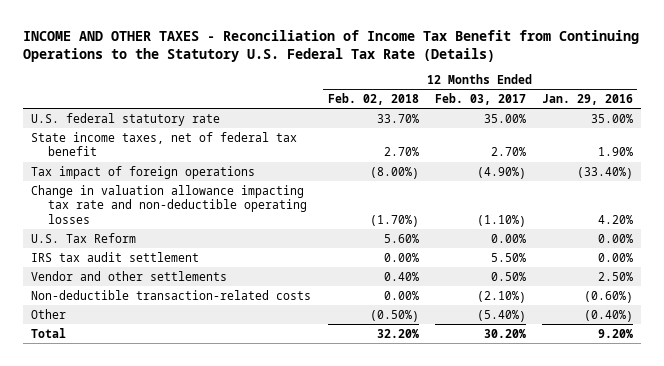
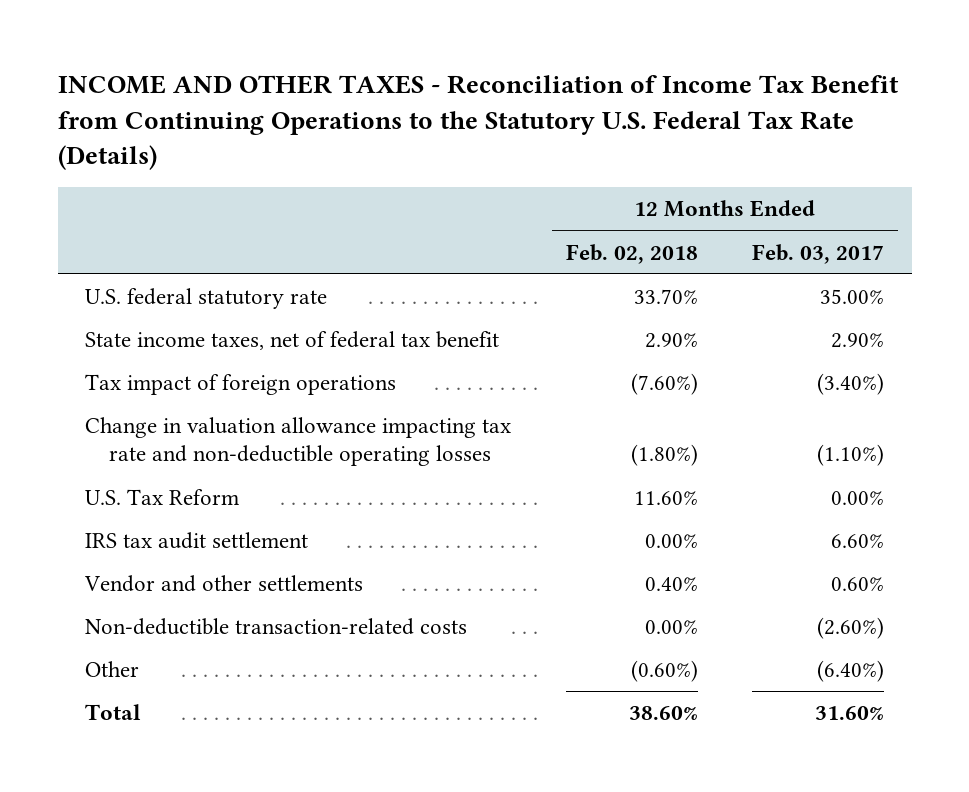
[542,93,634,105] Jan. 29, 2016 -> none
[383,147,419,157] 2.70% -> [644,333,698,349] 2.90%
[490,147,526,157] 2.70% -> [831,333,885,349] 2.90%
[369,166,419,179] (8.00%) -> [630,373,698,396] (7.60%)
[476,166,526,179] (4.90%) -> [817,373,885,396] (3.40%)
[369,214,419,227] (1.70%) -> [630,444,698,467] (1.80%)
[383,233,419,243] 5.60% -> [633,491,698,506] 11.60%
[490,252,526,262] 5.50% -> [831,534,885,549] 6.60%
[490,271,526,281] 0.50% -> [831,577,885,592] 0.60%
[476,290,526,303] (2.10%) -> [817,617,885,640] (2.60%)
[369,309,419,322] (0.50%) -> [630,660,698,683] (0.60%)
[476,309,526,322] (5.40%) -> [817,660,885,683] (6.40%)
[376,328,419,338] 32.20% -> [628,706,698,721] 38.60%
[483,328,526,338] 30.20% -> [815,706,885,721] 31.60%

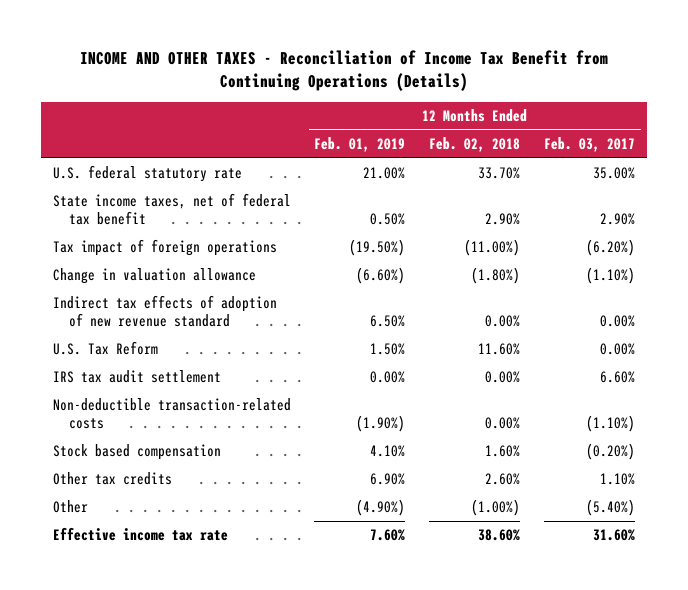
[57,75,899,171] INCOME AND OTHER TAXES - Reconciliation of Income Tax Benefit from Continuing Operations to the Statutory U.S. Federal Tax Rate (Details) -> [79,50,608,92] INCOME AND OTHER TAXES - Reconciliation of Income Tax Benefit from Continuing Operations (Details)
none -> [314,136,406,152] Feb. 01, 2019
[630,373,698,396] (7.60%) -> [464,239,521,257] (11.00%)
[817,373,885,396] (3.40%) -> [585,239,635,257] (6.20%)
[84,417,511,467] Change in valuation allowance impacting tax rate and non-deductible operating losses -> [52,268,256,285] Change in valuation allowance
none -> [52,295,277,328] Indirect tax effects of adoption of new revenue standard
[83,575,363,593] Vendor and other settlements -> none
[817,617,885,640] (2.60%) -> [585,415,635,433] (1.10%)
none -> [52,444,221,461] Stock based compensation
none -> [52,472,172,486] Other tax credits
[630,660,698,683] (0.60%) -> [471,499,521,517] (1.00%)
[817,660,885,683] (6.40%) -> [585,499,635,517] (5.40%)
[84,704,141,721] Total -> [52,527,228,542] Effective income tax rate

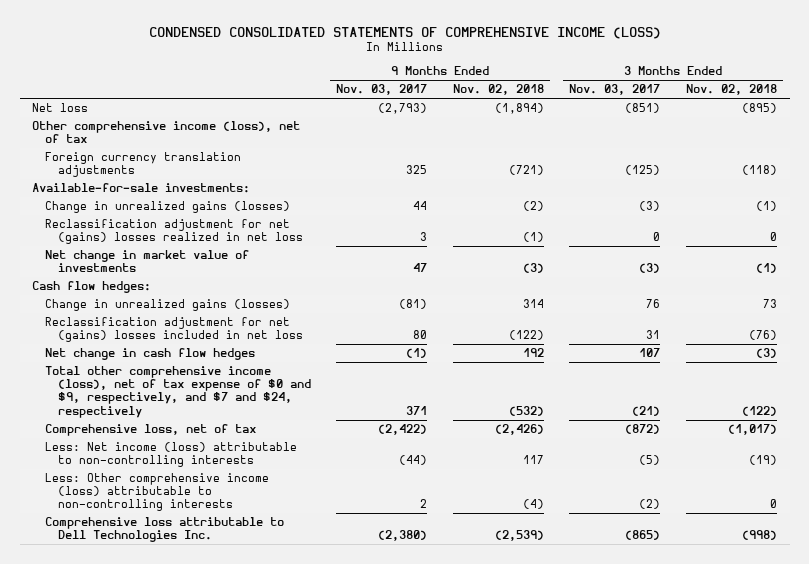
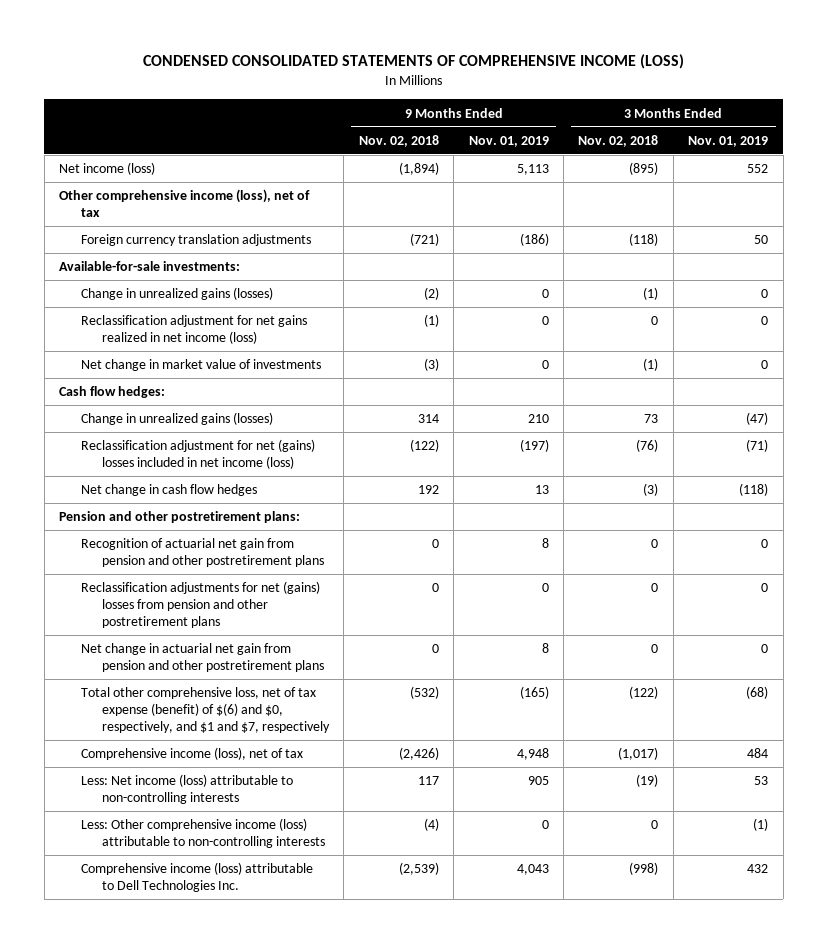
[336,84,428,96] Nov. 03, 2017 -> none
[569,84,661,96] Nov. 03, 2017 -> none
none -> [468,135,549,147] Nov. 01, 2019
none -> [688,135,769,147] Nov. 01, 2019
[32,103,89,113] Net loss -> [59,162,156,176] Net income (loss)
[45,219,303,245] Reclassification adjustment for net (gains) losses realized in net loss -> [80,315,307,345] Reclassification adjustment for net gains realized in net income (loss)
[45,317,303,343] Reclassification adjustment for net (gains) losses included in net loss -> [80,439,315,470] Reclassification adjustment for net (gains) losses included in net income (loss)
none -> [59,511,301,524] Pension and other postretirement plans:
none -> [80,538,325,568] Recognition of actuarial net gain from pension and other postretirement plans
none -> [80,581,320,628] Reclassification adjustments for net (gains) losses from pension and other postretirement plans
none -> [80,643,325,673] Net change in actuarial net gain from pension and other postretirement plans
[45,366,311,418] Total other comprehensive income (loss), net of tax expense of $0 and $9, respectively, and $7 and $24, respectively -> [80,687,331,733] Total other comprehensive loss, net of tax expense (benefit) of $(6) and $0, respectively, and $1 and $7, respectively
[45,424,257,437] Comprehensive loss, net of tax -> [80,747,303,761] Comprehensive income (loss), net of tax
[45,517,285,543] Comprehensive loss attributable to Dell Technologies Inc. -> [80,862,313,893] Comprehensive income (loss) attributable to Dell Technologies Inc.

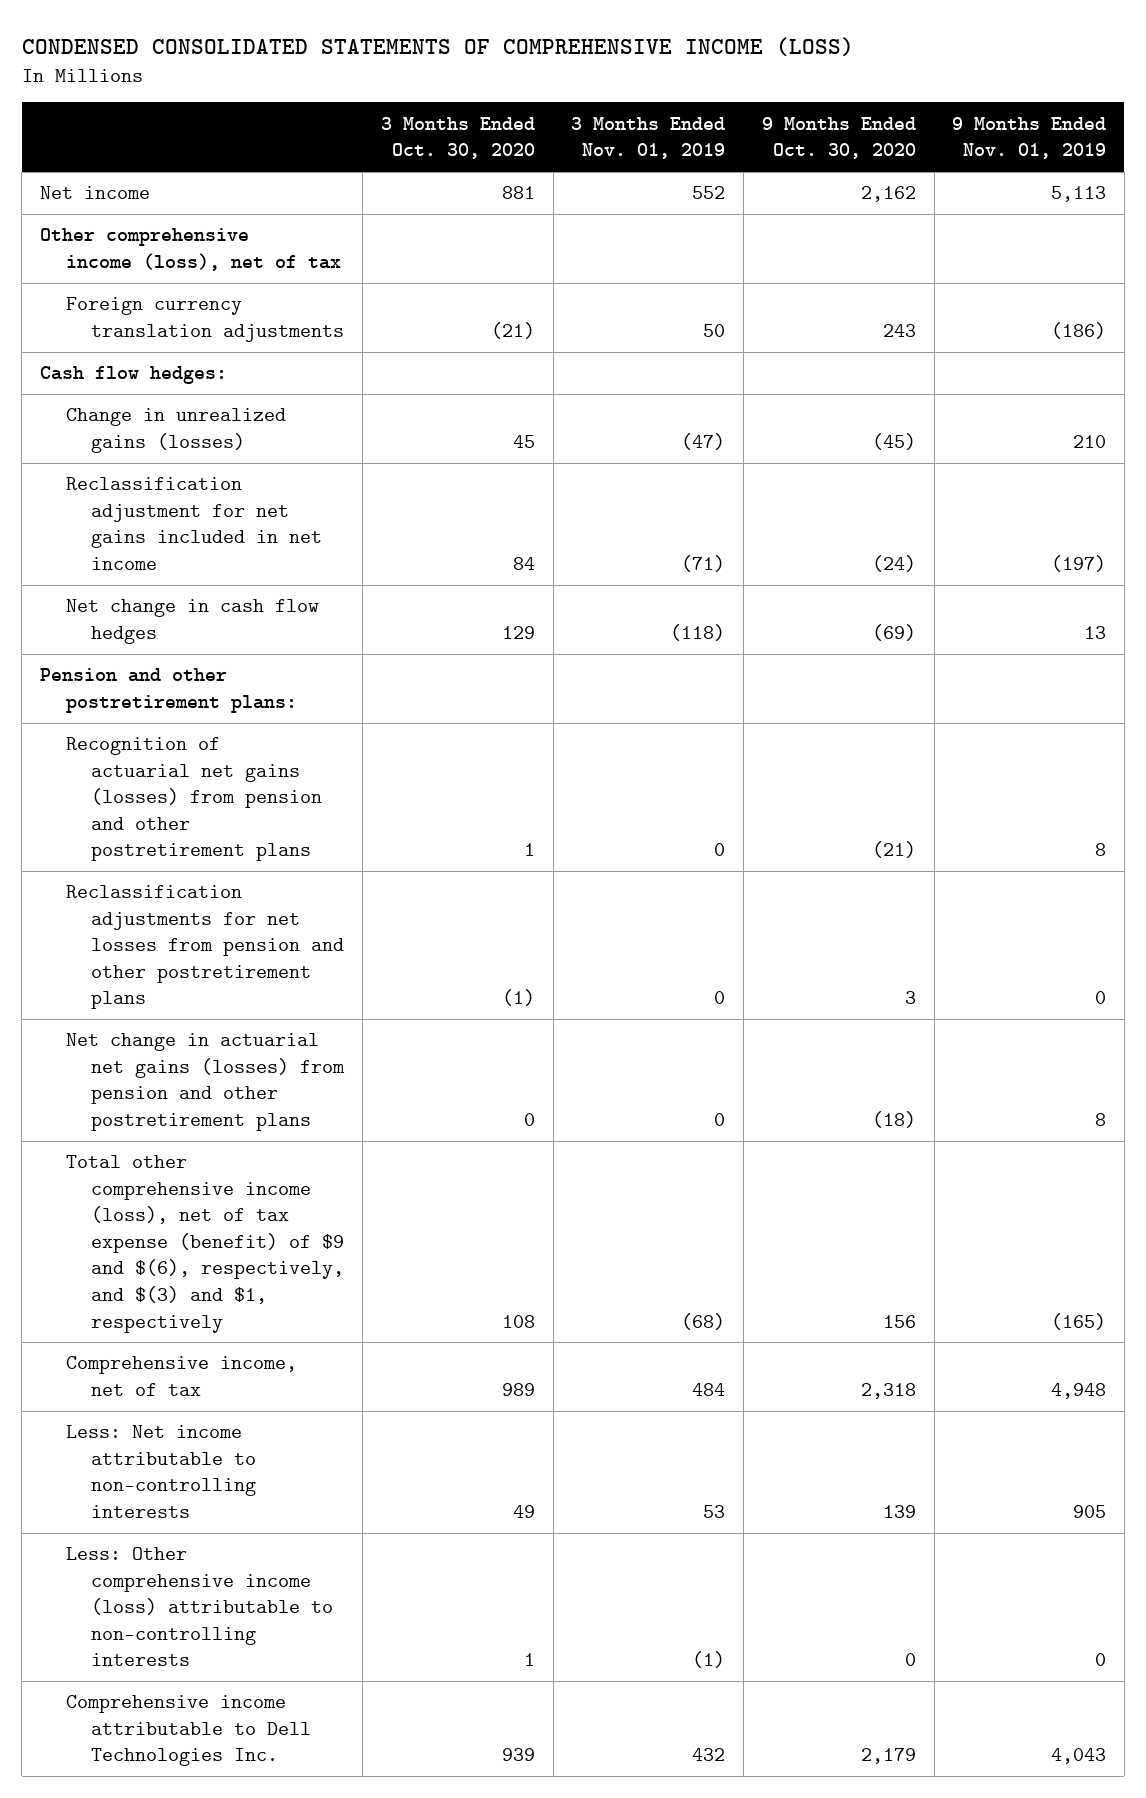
[358,134,439,147] Nov. 02, 2018 -> none
[578,134,659,147] Nov. 02, 2018 -> none
none -> [380,116,535,160] 3 Months Ended Oct. 30, 2020
none -> [761,116,916,160] 9 Months Ended Oct. 30, 2020
[59,162,156,176] Net income (loss) -> [39,186,150,200] Net income
[59,261,241,272] Available-for-sale investments: -> none
[80,287,273,301] Change in unrealized gains (losses) -> none
[80,315,307,345] Reclassification adjustment for net gains realized in net income (loss) -> none
[80,359,321,372] Net change in market value of investments -> none
[80,439,315,470] Reclassification adjustment for net (gains) losses included in net income (loss) -> [65,477,323,570] Reclassification adjustment for net gains included in net income
[80,538,325,568] Recognition of actuarial net gain from pension and other postretirement plans -> [65,737,323,862] Recognition of actuarial net gains (losses) from pension and other postretirement plans
[80,581,320,628] Reclassification adjustments for net (gains) losses from pension and other postretirement plans -> [65,885,345,1010] Reclassification adjustments for net losses from pension and other postretirement plans
[80,643,325,673] Net change in actuarial net gain from pension and other postretirement plans -> [65,1033,346,1131] Net change in actuarial net gains (losses) from pension and other postretirement plans
[80,687,331,733] Total other comprehensive loss, net of tax expense (benefit) of $(6) and $0, respectively, and $1 and $7, respectively -> [65,1155,345,1333] Total other comprehensive income (loss), net of tax expense (benefit) of $9 and $(6), respectively, and $(3) and $1, respectively
[80,747,303,761] Comprehensive income (loss), net of tax -> [65,1356,297,1396] Comprehensive income, net of tax
[80,774,293,805] Less: Net income (loss) attributable to non-controlling interests -> [65,1425,257,1518] Less: Net income attributable to non-controlling interests
[80,862,313,893] Comprehensive income (loss) attributable to Dell Technologies Inc. -> [65,1695,312,1767] Comprehensive income attributable to Dell Technologies Inc.

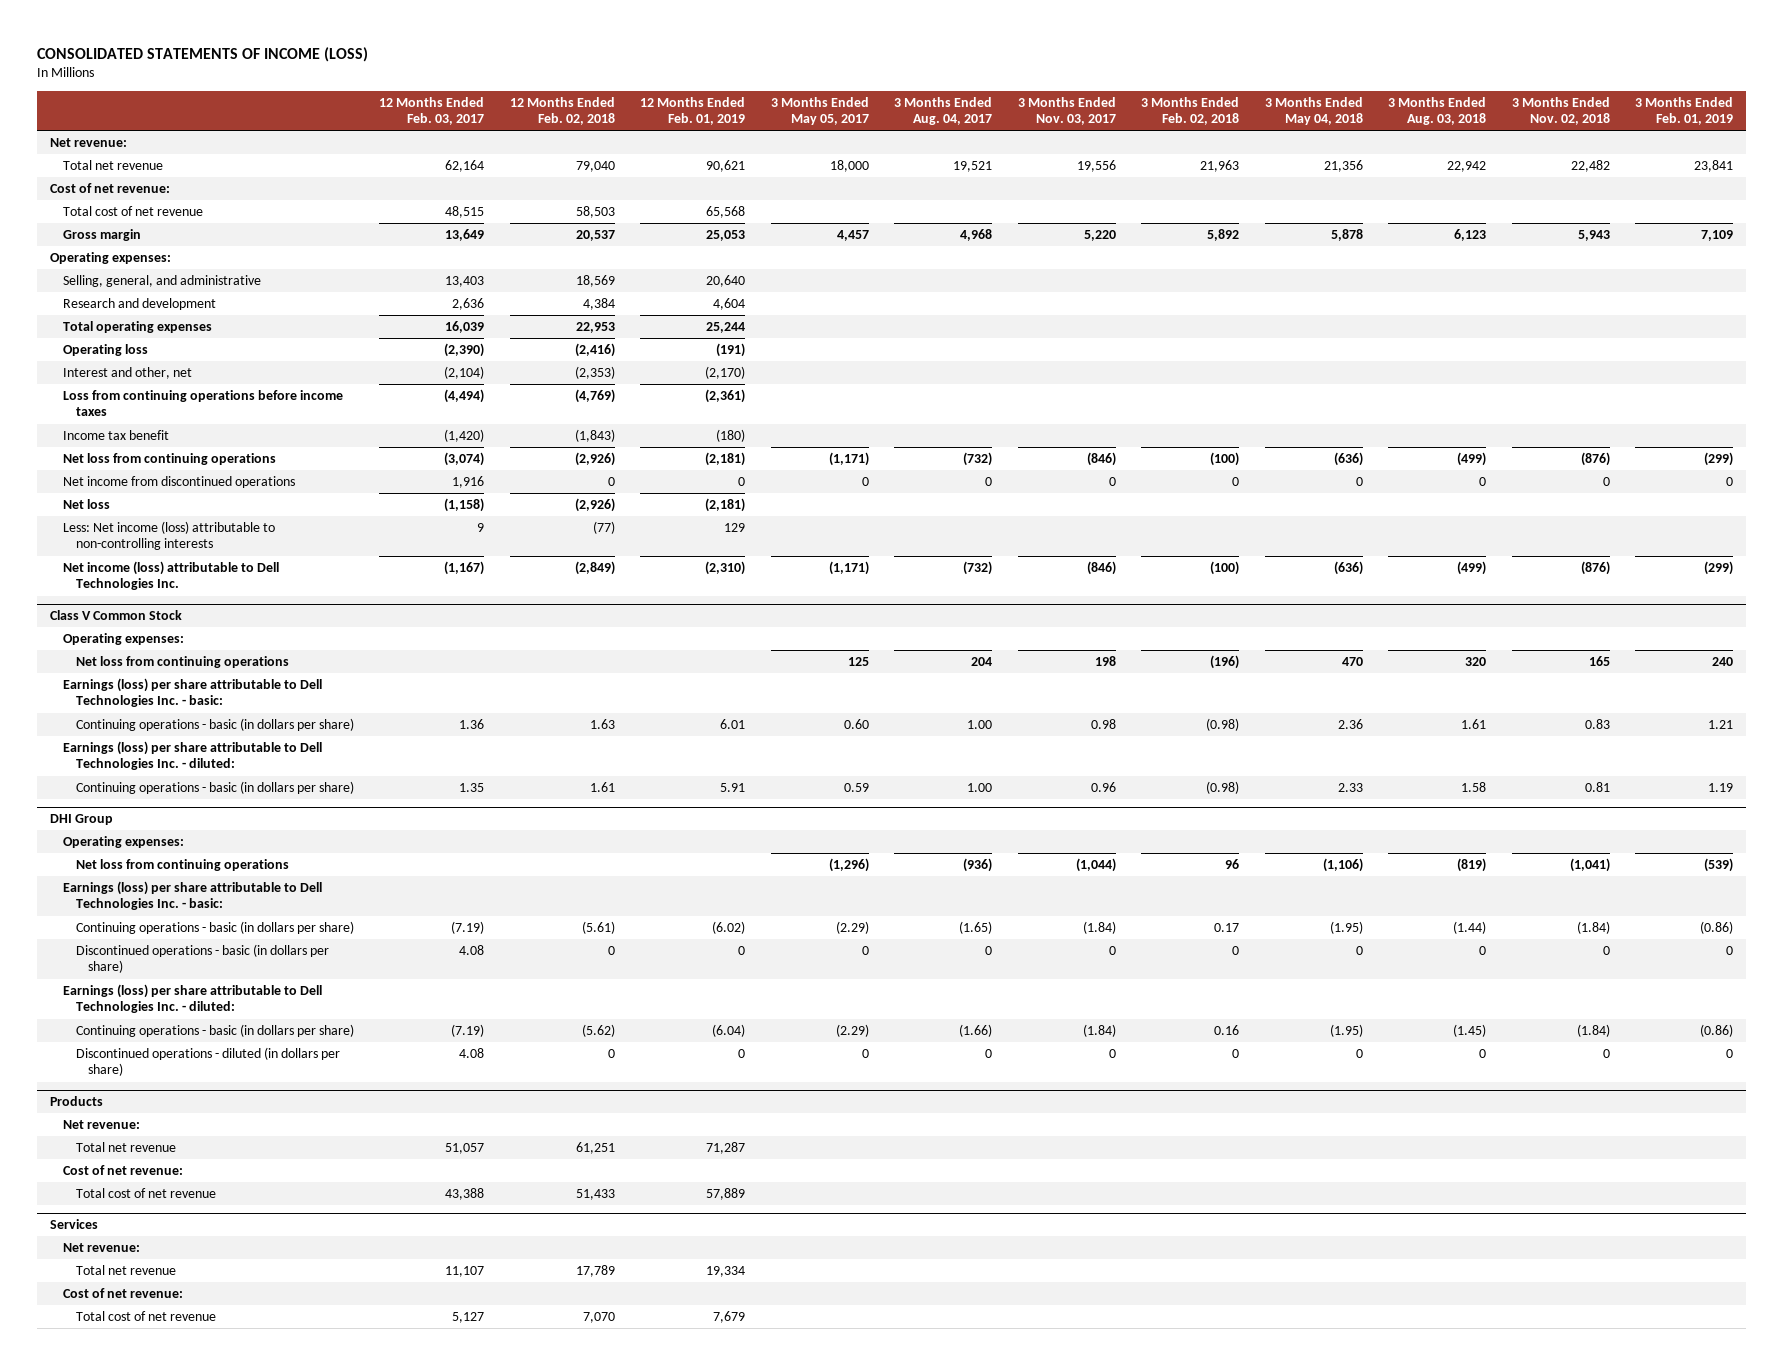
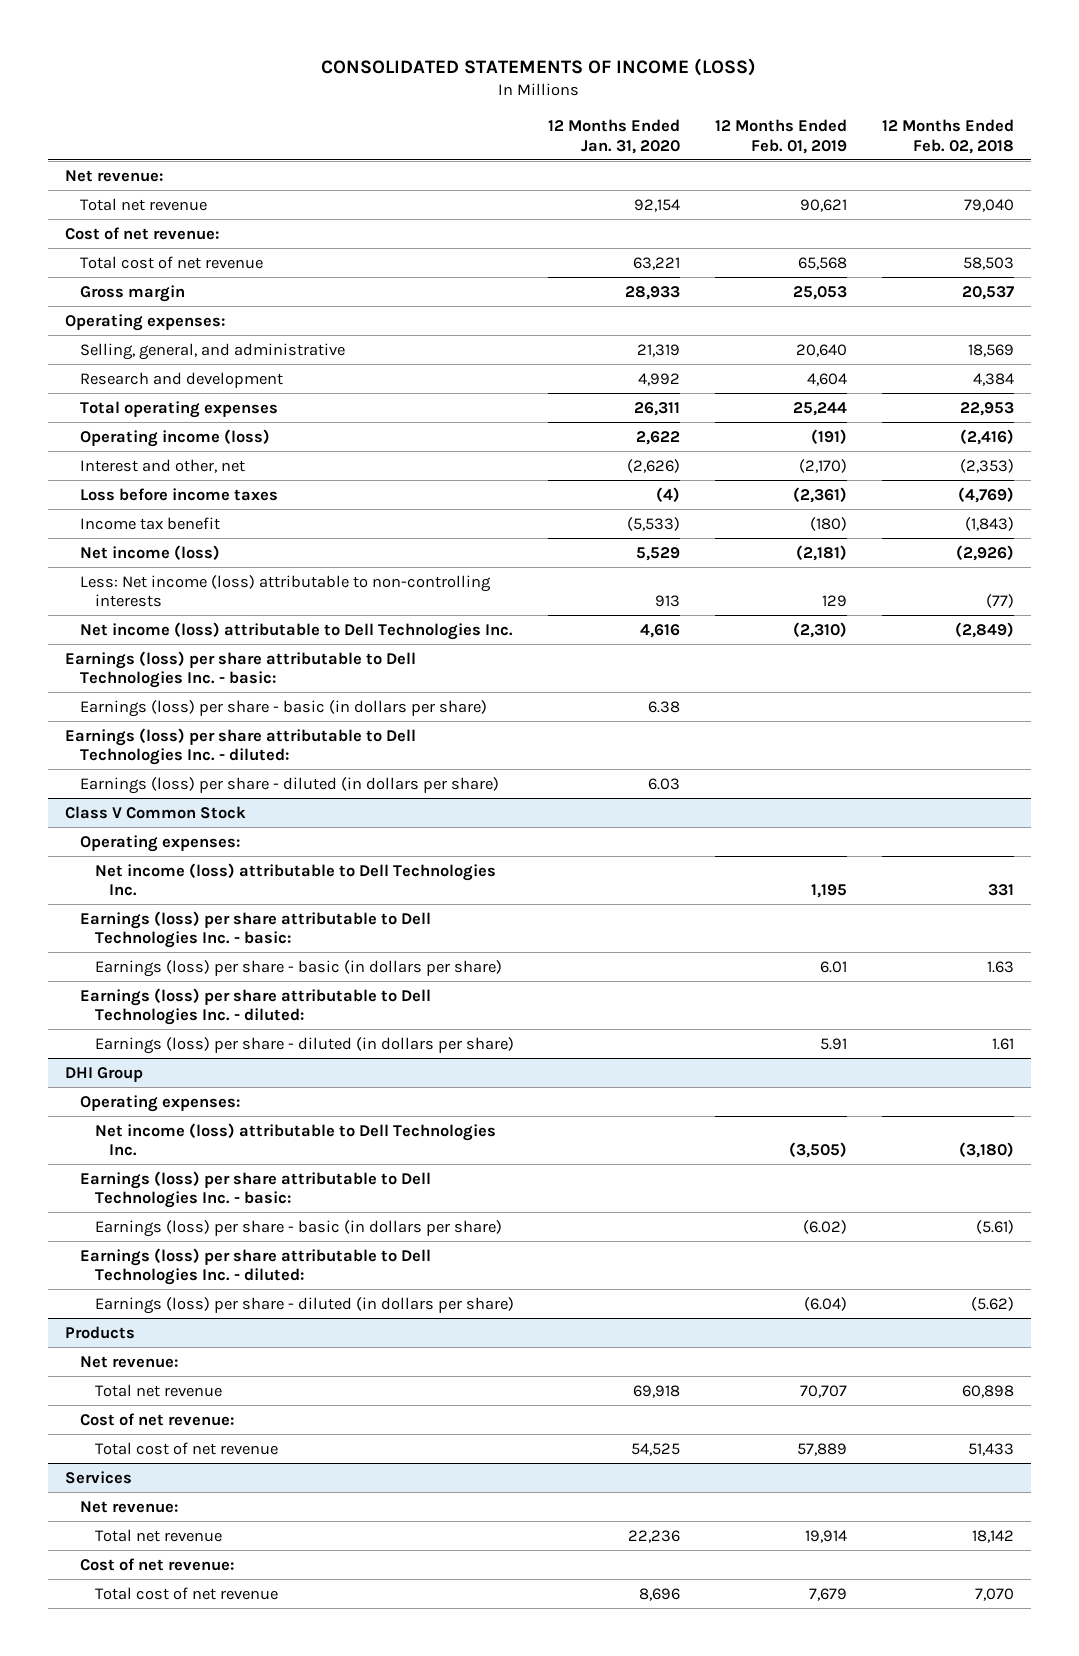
[379,97,485,126] 12 Months Ended Feb. 03, 2017 -> none
[770,97,869,126] 3 Months Ended May 05, 2017 -> none
[894,97,993,126] 3 Months Ended Aug. 04, 2017 -> none
[1017,97,1116,126] 3 Months Ended Nov. 03, 2017 -> none
[1141,97,1240,126] 3 Months Ended Feb. 02, 2018 -> none
[1264,97,1363,126] 3 Months Ended May 04, 2018 -> none
[1388,97,1487,126] 3 Months Ended Aug. 03, 2018 -> none
[1511,97,1610,126] 3 Months Ended Nov. 02, 2018 -> none
[1635,97,1734,126] 3 Months Ended Feb. 01, 2019 -> none
none -> [548,119,681,154] 12 Months Ended Jan. 31, 2020
[62,344,148,357] Operating loss -> [79,428,270,447] Operating income (loss)
[62,390,343,417] Loss from continuing operations before income taxes -> [79,487,278,501] Loss before income taxes
[62,453,276,466] Net loss from continuing operations -> none
[62,476,295,489] Net income from discontinued operations -> none
[62,499,110,510] Net loss -> [79,544,220,560] Net income (loss)
none -> [65,650,417,689] Earnings (loss) per share attributable to Dell Technologies Inc. - basic:
none -> [79,699,487,717] Earnings (loss) per share - basic (in dollars per share)
none -> [65,727,417,766] Earnings (loss) per share attributable to Dell Technologies Inc. - diluted:
none -> [79,776,499,794] Earnings (loss) per share - diluted (in dollars per share)
[75,656,289,669] Net loss from continuing operations -> none
none -> [94,862,496,897] Net income (loss) attributable to Dell Technologies Inc.
[75,718,354,732] Continuing operations - basic (in dollars per share) -> [94,959,502,977] Earnings (loss) per share - basic (in dollars per share)
[75,781,354,795] Continuing operations - basic (in dollars per share) -> [94,1036,514,1054] Earnings (loss) per share - diluted (in dollars per share)
[75,859,289,872] Net loss from continuing operations -> none
none -> [94,1122,496,1157] Net income (loss) attributable to Dell Technologies Inc.
[75,944,329,974] Discontinued operations - basic (in dollars per share) -> none
[75,921,354,935] Continuing operations - basic (in dollars per share) -> [94,1219,502,1237] Earnings (loss) per share - basic (in dollars per share)
[75,1047,340,1077] Discontinued operations - diluted (in dollars per share) -> none
[75,1024,354,1038] Continuing operations - basic (in dollars per share) -> [94,1296,514,1314] Earnings (loss) per share - diluted (in dollars per share)
[575,1142,615,1155] 61,251 -> [961,1384,1014,1398] 60,898
[706,1142,746,1155] 71,287 -> [799,1384,847,1398] 70,707
[575,1265,615,1278] 17,789 -> [971,1529,1014,1543] 18,142
[706,1266,746,1278] 19,334 -> [804,1529,847,1543] 19,914

